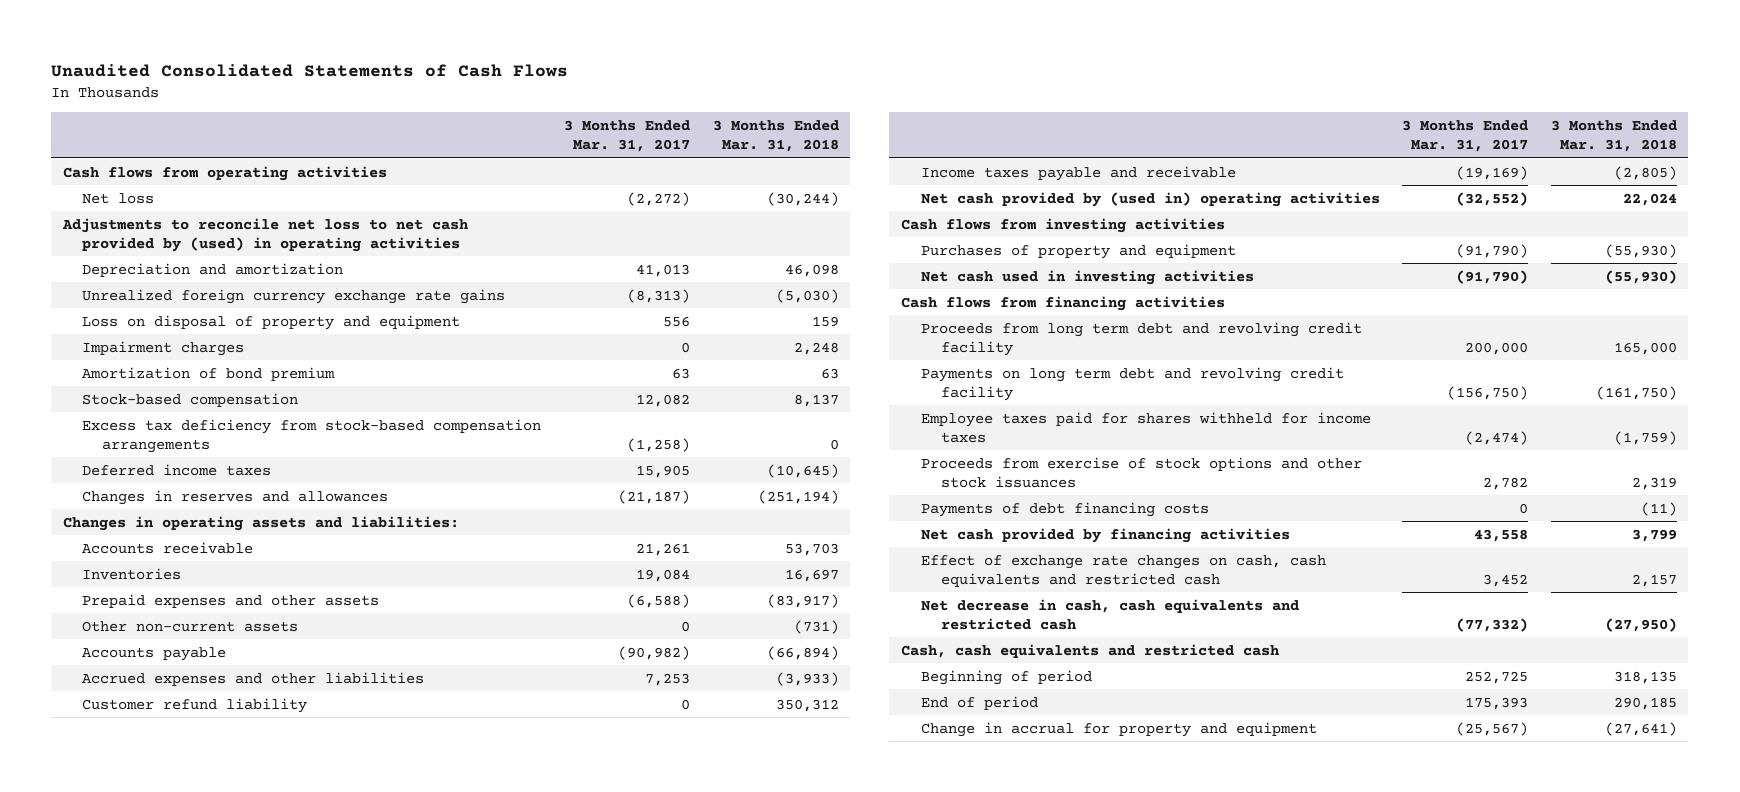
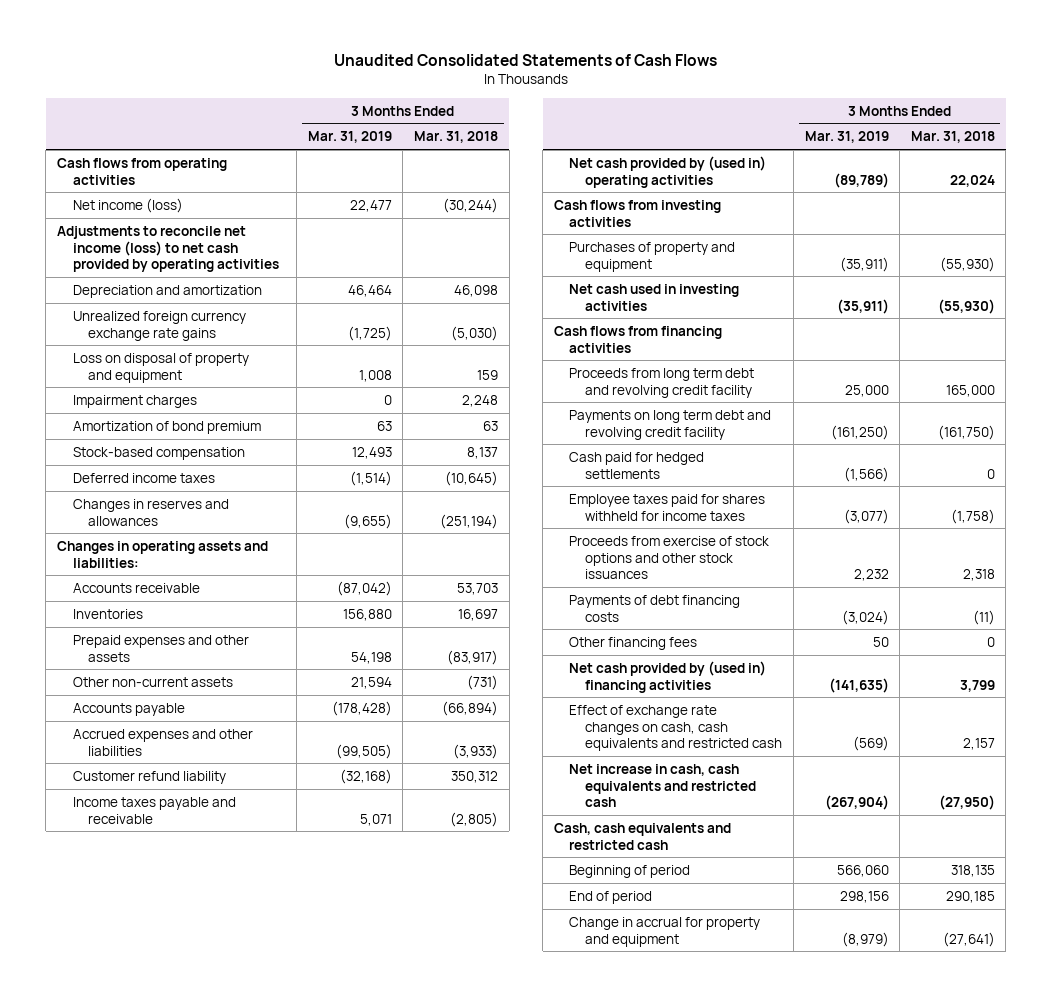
[564,119,691,153] 3 Months Ended Mar. 31, 2017 -> none
none -> [307,131,392,144] Mar. 31, 2019
[82,192,155,204] Net loss -> [72,197,183,213] Net income (loss)
[61,217,468,252] Adjustments to reconcile net loss to net cash provided by (used) in operating activities -> [56,225,279,273] Adjustments to reconcile net income (loss) to net cash provided by operating activities
[82,418,542,453] Excess tax deficiency from stock-based compensation arrangements -> none
none -> [569,451,705,479] Cash paid for hedged settlements
[1614,430,1678,445] (1,759) -> [950,508,995,524] (1,758)
[1632,476,1678,490] 2,319 -> [962,569,995,582] 2,318
none -> [569,636,698,650] Other financing fees
[920,527,1290,543] Net cash provided by financing activities -> [569,660,767,693] Net cash provided by (used in) financing activities
[920,598,1299,630] Net decrease in cash, cash equivalents and restricted cash -> [569,763,757,808] Net increase in cash, cash equivalents and restricted cash

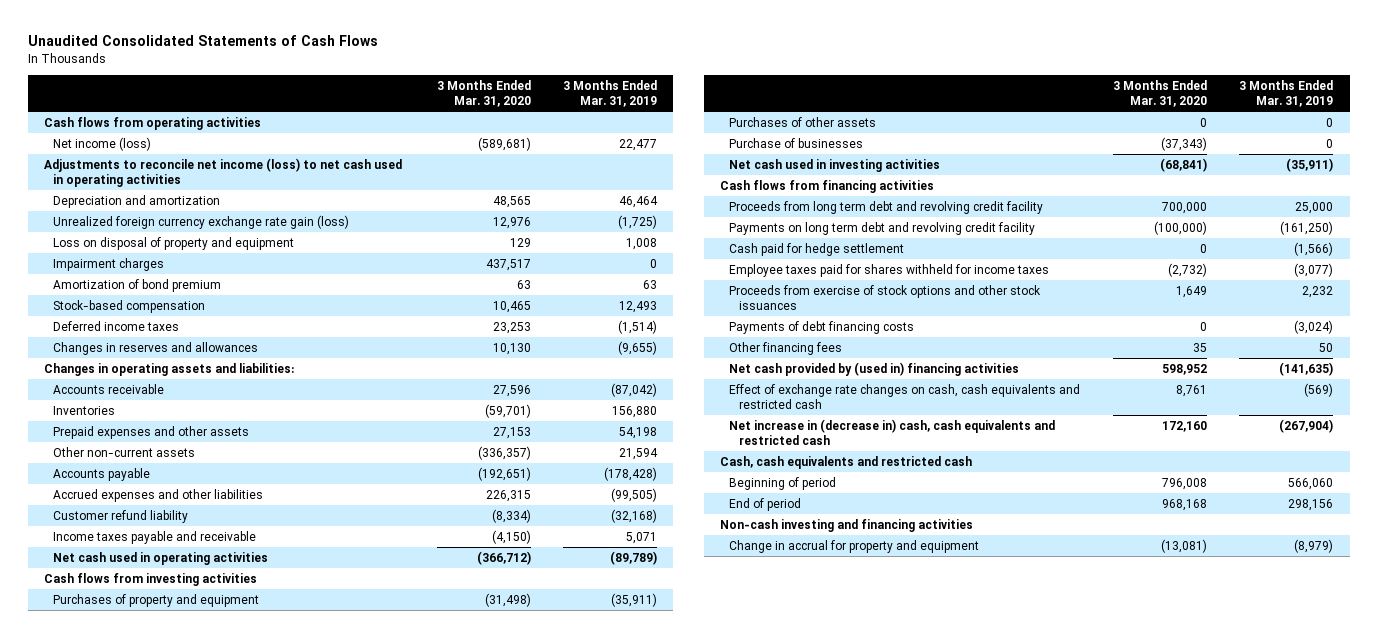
[413,131,498,144] Mar. 31, 2018 -> none
none -> [436,79,531,107] 3 Months Ended Mar. 31, 2020
[56,225,279,273] Adjustments to reconcile net income (loss) to net cash provided by operating activities -> [43,157,402,187] Adjustments to reconcile net income (loss) to net cash used in operating activities
[72,310,246,341] Unrealized foreign currency exchange rate gains -> [53,214,350,229] Unrealized foreign currency exchange rate gain (loss)
[569,155,767,188] Net cash provided by (used in) operating activities -> [53,551,269,565] Net cash used in operating activities
none -> [729,116,877,127] Purchases of other assets
none -> [729,137,864,148] Purchase of businesses
[569,451,705,479] Cash paid for hedged settlements -> [729,242,905,256] Cash paid for hedge settlement
[569,763,757,808] Net increase in cash, cash equivalents and restricted cash -> [729,418,1056,445] Net increase in (decrease in) cash, cash equivalents and restricted cash
none -> [719,518,973,532] Non-cash investing and financing activities

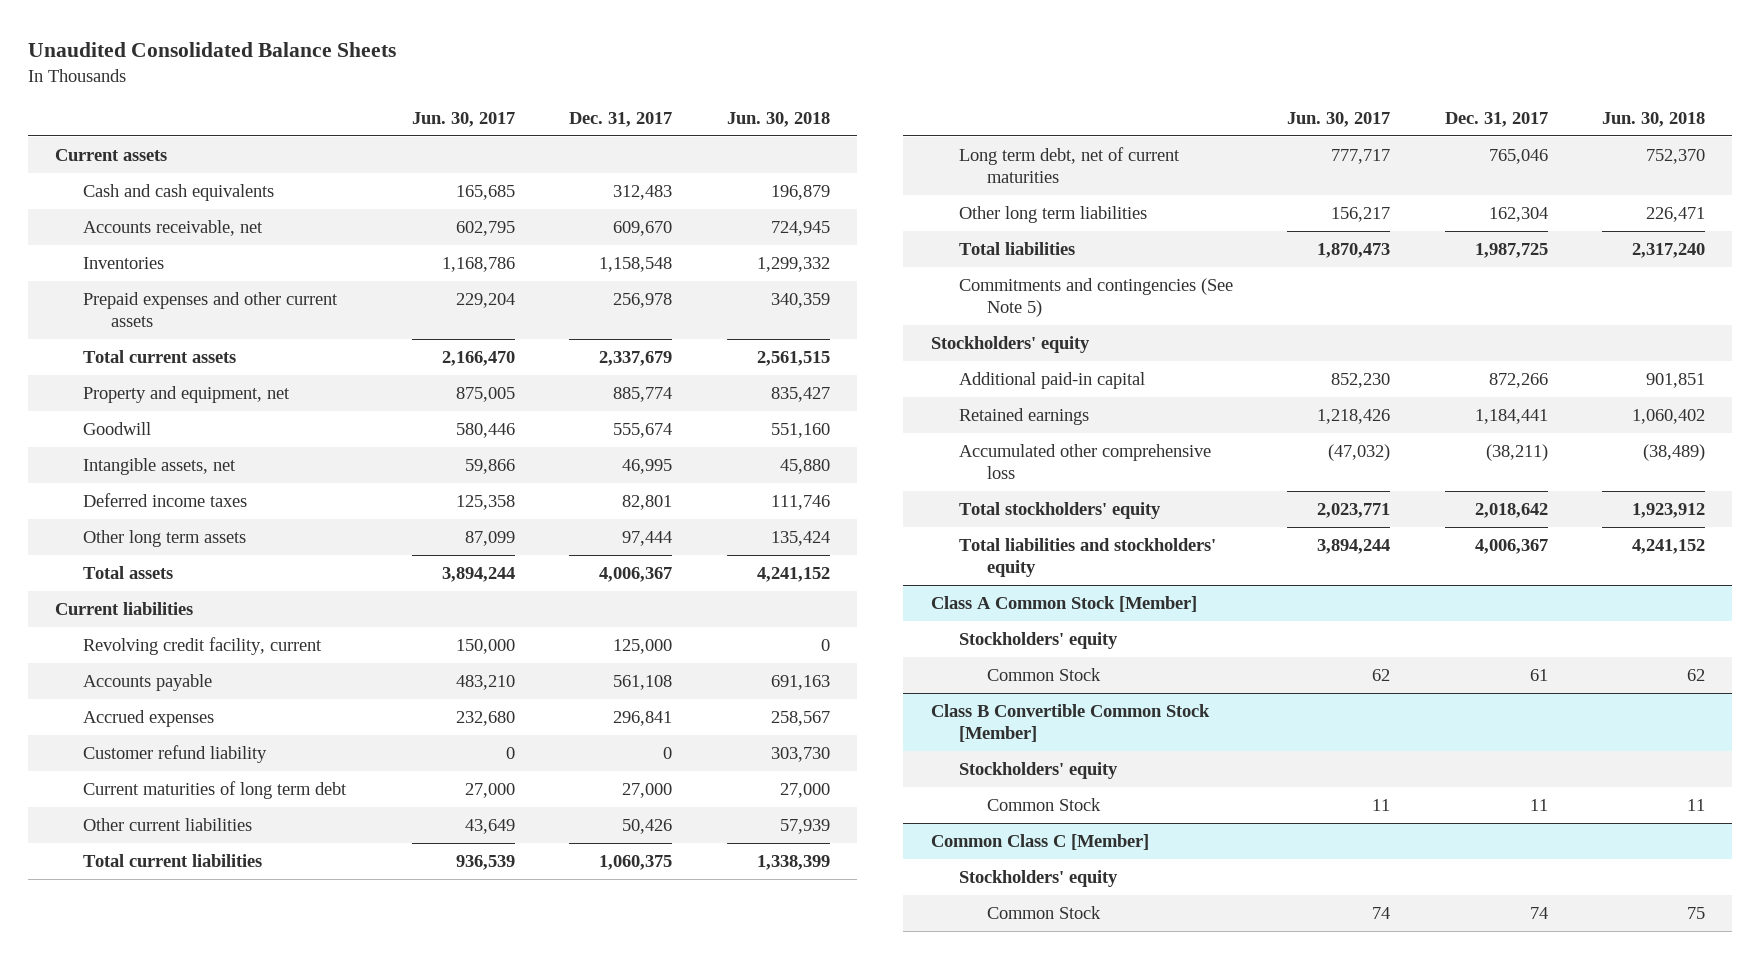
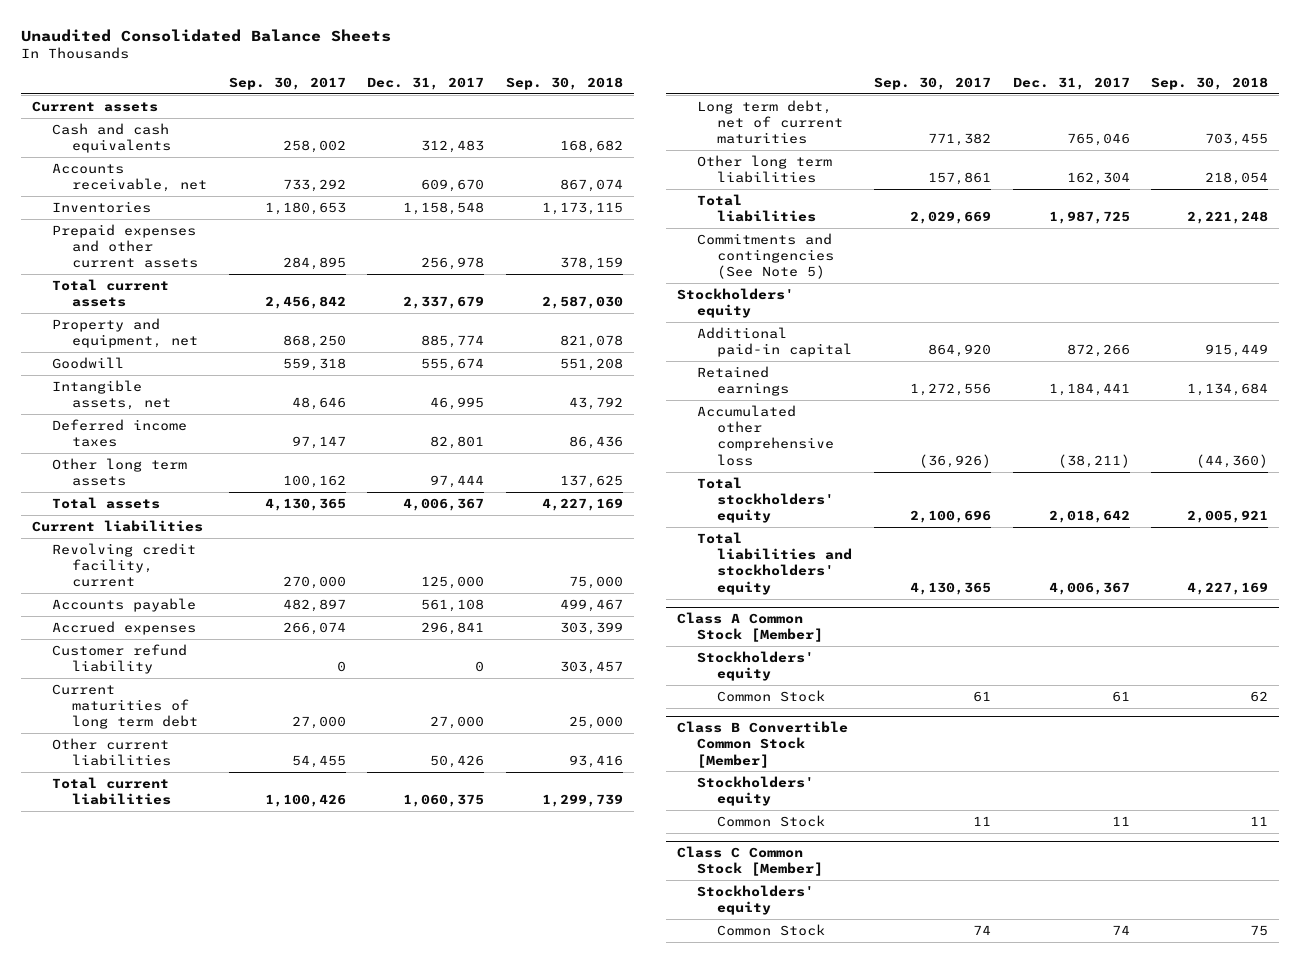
[411,112,515,128] Jun. 30, 2017 -> none
[726,112,830,128] Jun. 30, 2018 -> none
none -> [228,76,346,90] Sep. 30, 2017
none -> [506,76,624,90] Sep. 30, 2018
[930,833,1149,850] Common Class C [Member] -> [676,845,824,877] Class C Common Stock [Member]

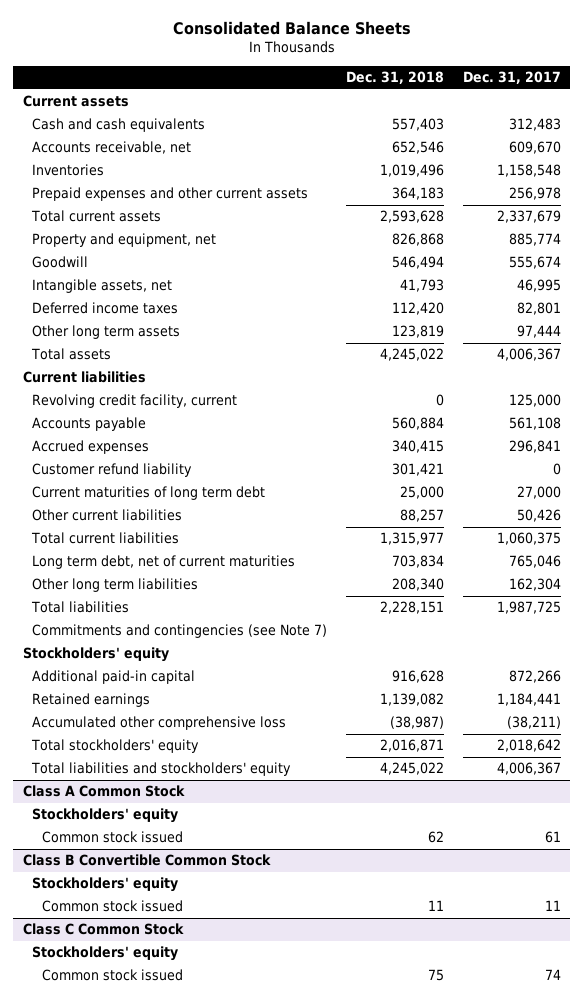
[21,28,392,42] Unaudited Consolidated Balance Sheets -> [172,21,411,36] Consolidated Balance Sheets
[228,76,346,90] Sep. 30, 2017 -> none
[506,76,624,90] Sep. 30, 2018 -> none
none -> [345,71,444,85] Dec. 31, 2018
[697,232,835,280] Commitments and contingencies (See Note 5) -> [32,624,328,639] Commitments and contingencies (see Note 7)
[676,611,824,643] Class A Common Stock [Member] -> [22,785,185,798] Class A Common Stock
[717,689,826,702] Common Stock -> [41,831,183,844] Common stock issued
[676,720,848,768] Class B Convertible Common Stock [Member] -> [22,854,271,867] Class B Convertible Common Stock
[717,814,826,827] Common Stock -> [41,900,183,913] Common stock issued
[676,845,824,877] Class C Common Stock [Member] -> [22,923,184,936] Class C Common Stock
[717,923,826,936] Common Stock -> [41,969,183,982] Common stock issued

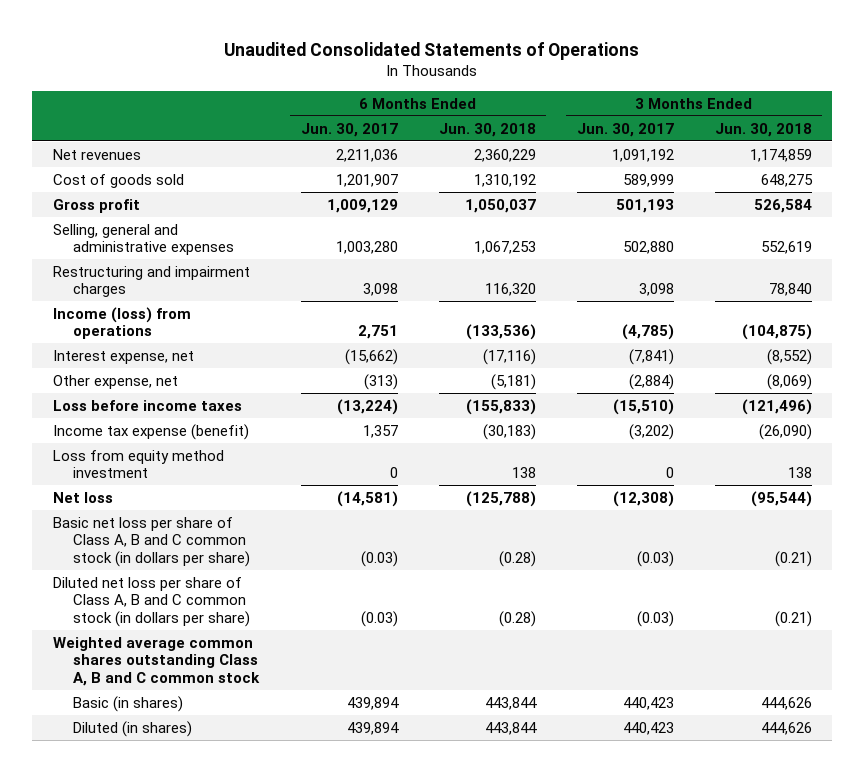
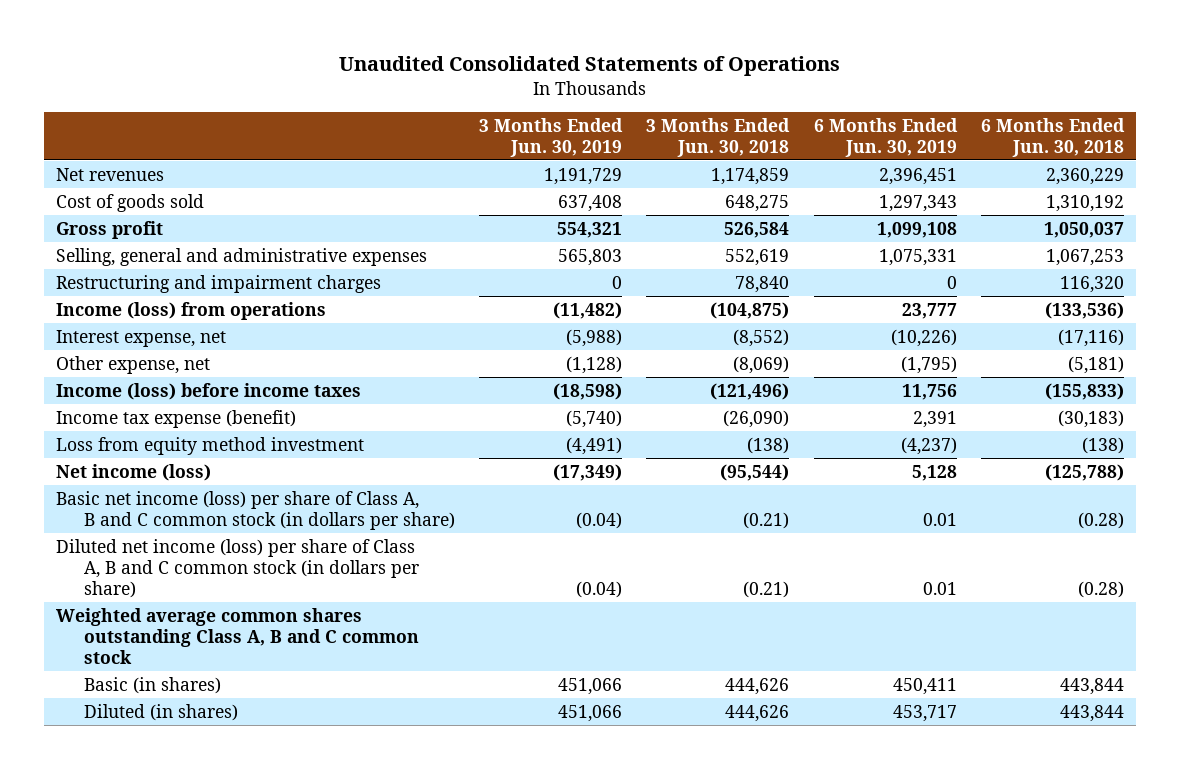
[300,122,398,137] Jun. 30, 2017 -> none
[576,122,674,137] Jun. 30, 2017 -> none
none -> [479,117,624,157] 3 Months Ended Jun. 30, 2019
none -> [813,117,958,157] 6 Months Ended Jun. 30, 2019
[52,399,242,411] Loss before income taxes -> [56,382,362,400] Income (loss) before income taxes
[511,467,536,479] 138 -> [1081,436,1124,454] (138)
[787,467,812,479] 138 -> [747,436,790,454] (138)
[52,491,113,503] Net loss -> [56,463,212,481] Net income (loss)
[52,516,251,567] Basic net loss per share of Class A, B and C common stock (in dollars per share) -> [56,490,455,530] Basic net income (loss) per share of Class A, B and C common stock (in dollars per share)
[52,576,251,627] Diluted net loss per share of Class A, B and C common stock (in dollars per share) -> [56,538,419,598] Diluted net income (loss) per share of Class A, B and C common stock (in dollars per share)

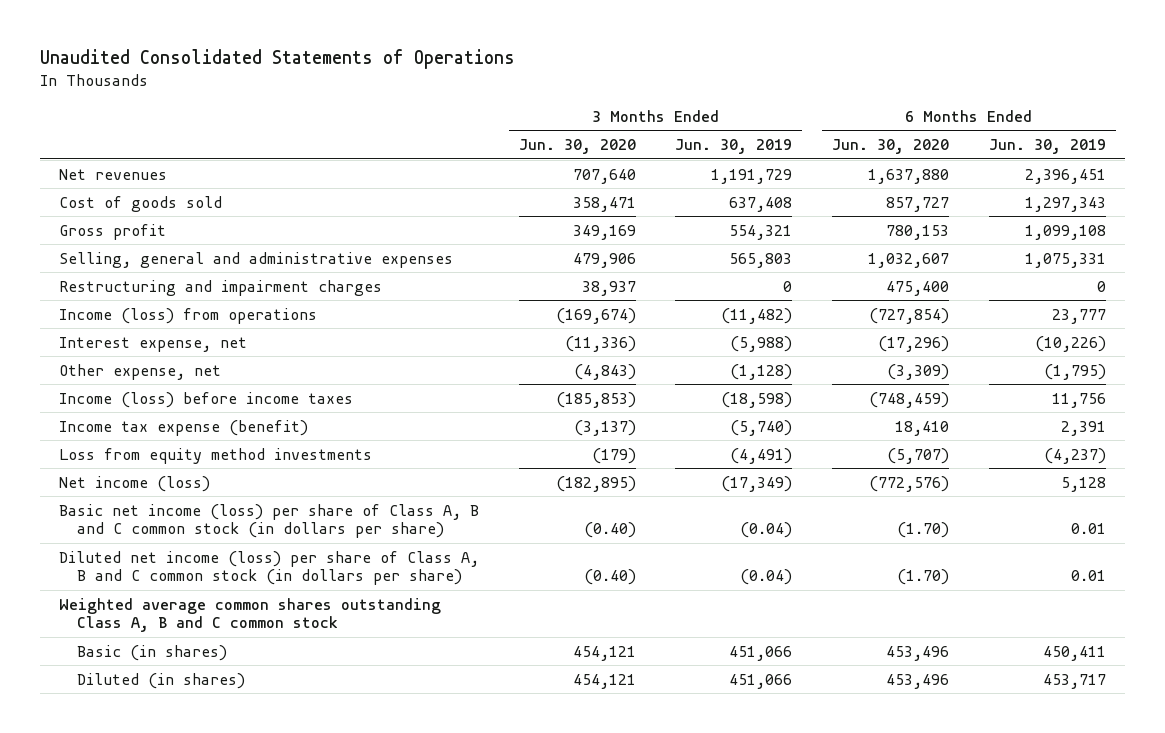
[646,117,791,157] 3 Months Ended Jun. 30, 2018 -> none
[980,117,1125,157] 6 Months Ended Jun. 30, 2018 -> none
none -> [518,138,636,154] Jun. 30, 2020
none -> [832,138,950,154] Jun. 30, 2020
[56,436,365,455] Loss from equity method investment -> [59,447,373,464] Loss from equity method investments

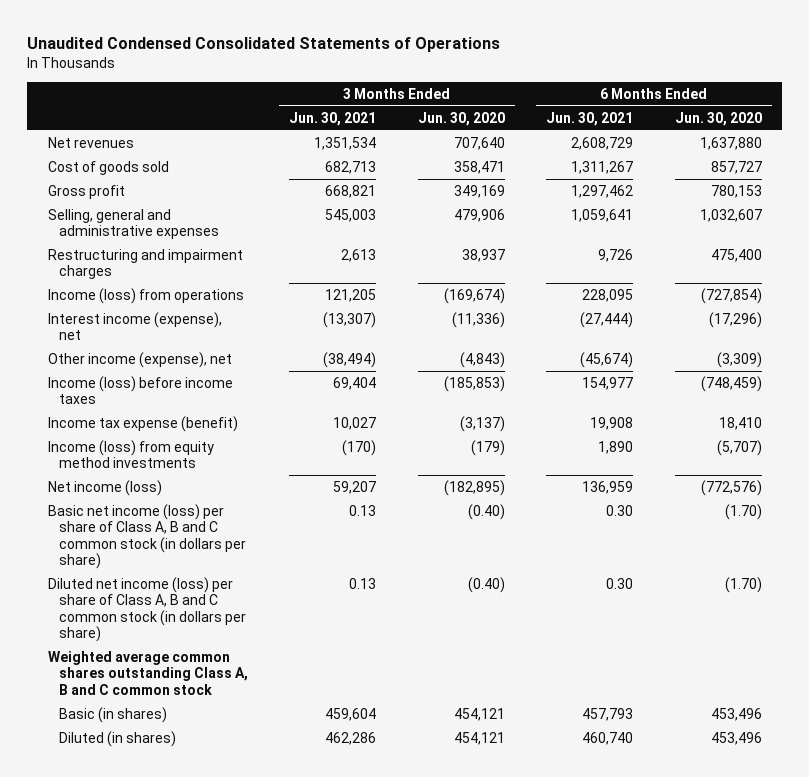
[39,49,515,70] Unaudited Consolidated Statements of Operations -> [26,36,500,52] Unaudited Condensed Consolidated Statements of Operations
[675,138,793,154] Jun. 30, 2019 -> none
[988,138,1106,154] Jun. 30, 2019 -> none
none -> [289,111,377,126] Jun. 30, 2021
none -> [546,111,634,126] Jun. 30, 2021
[59,336,248,352] Interest expense, net -> [47,311,222,341] Interest income (expense), net
[59,363,222,380] Other expense, net -> [47,351,232,368] Other income (expense), net
[59,447,373,464] Loss from equity method investments -> [47,439,214,469] Income (loss) from equity method investments

